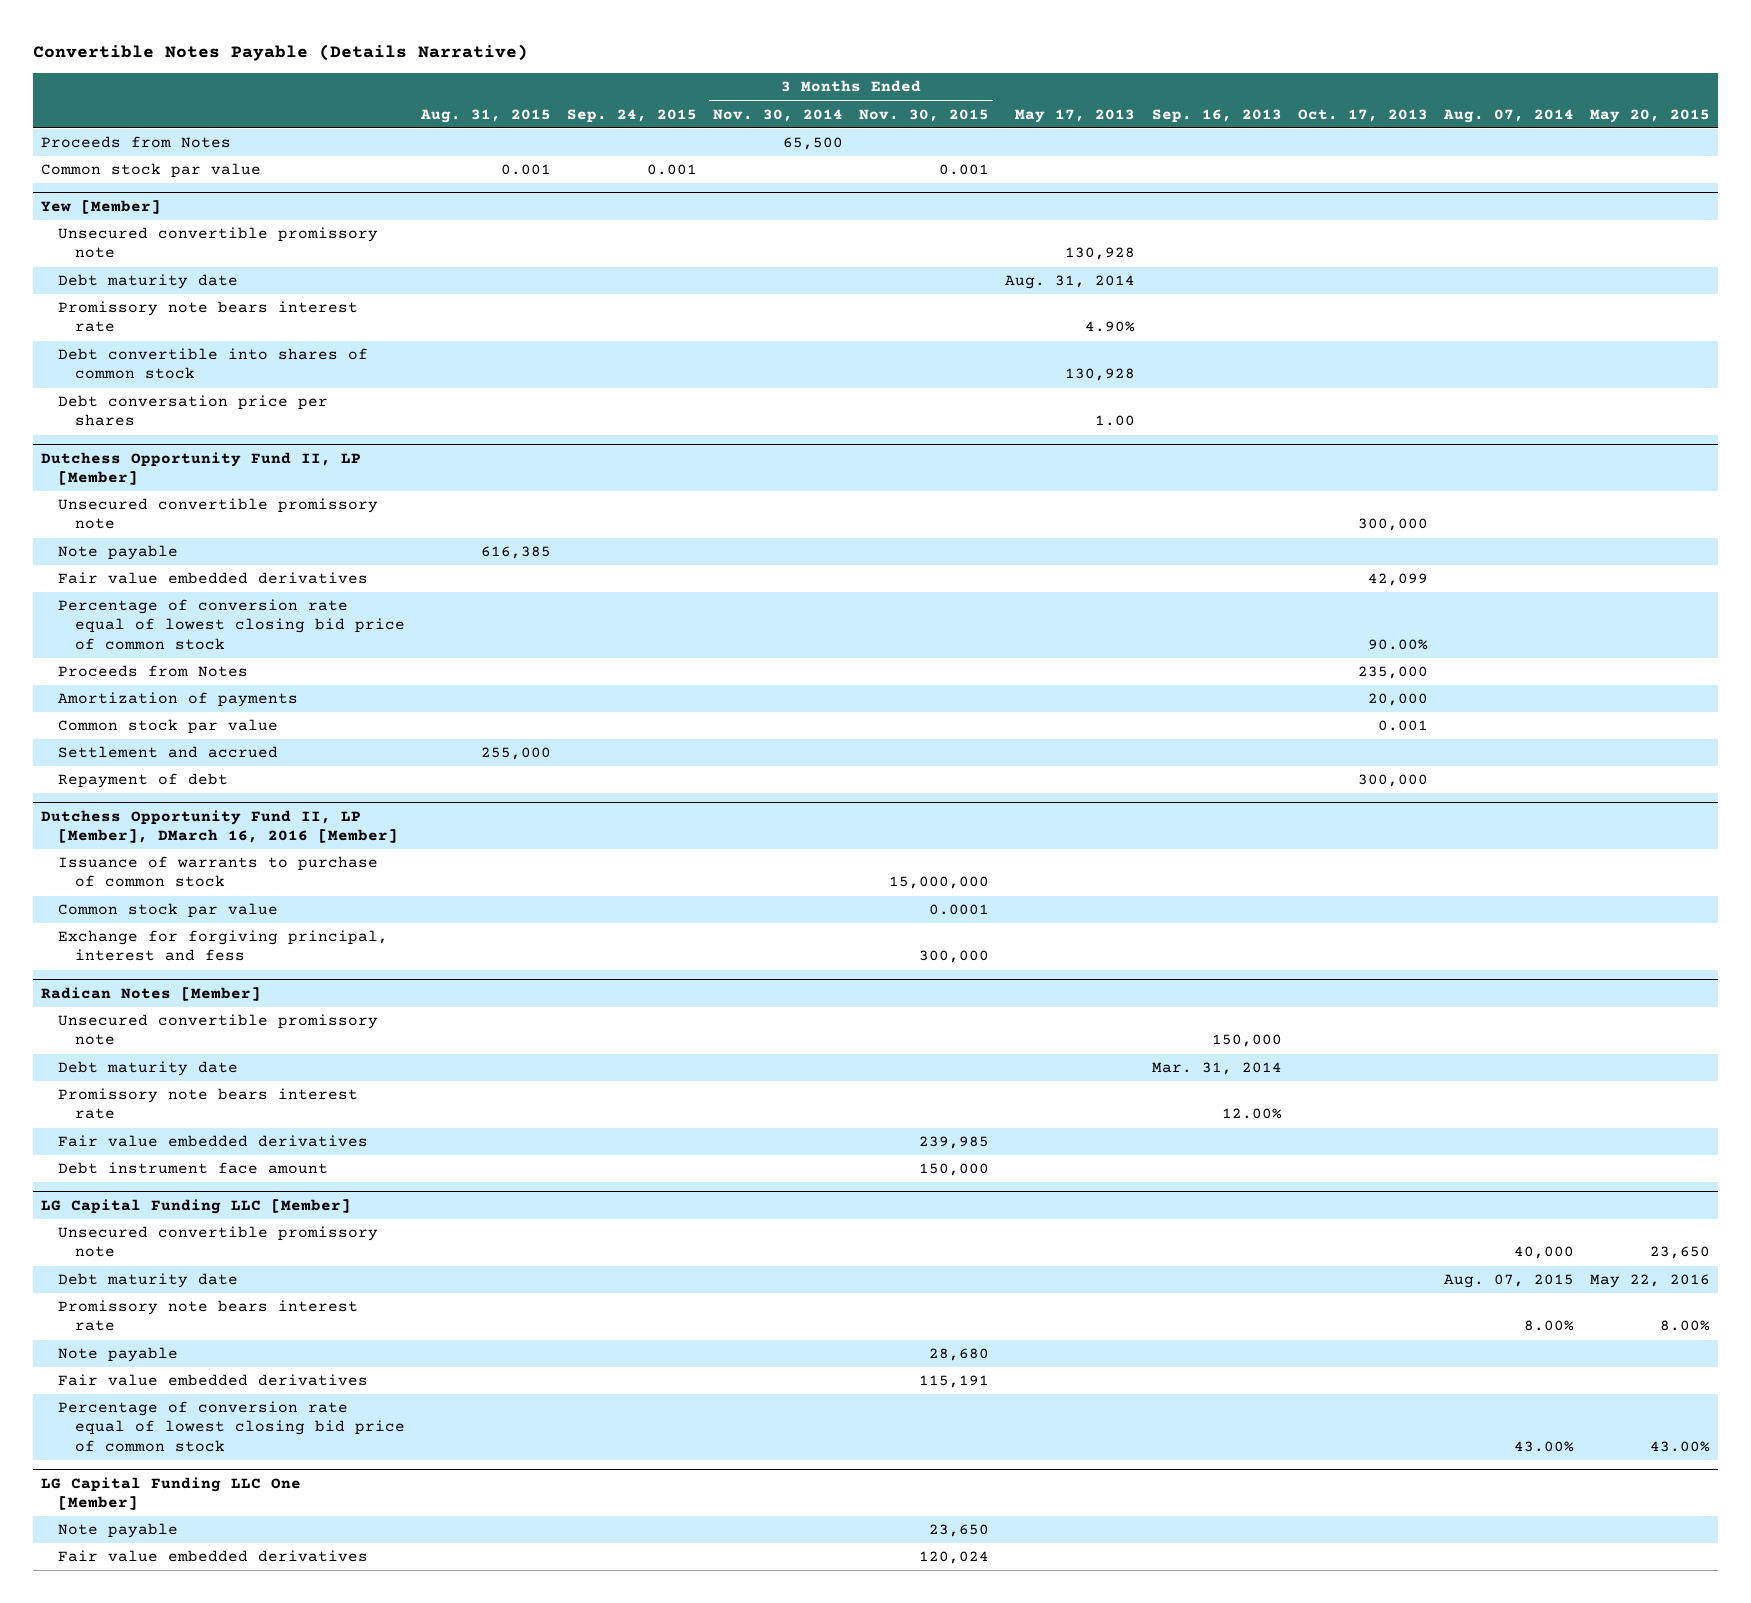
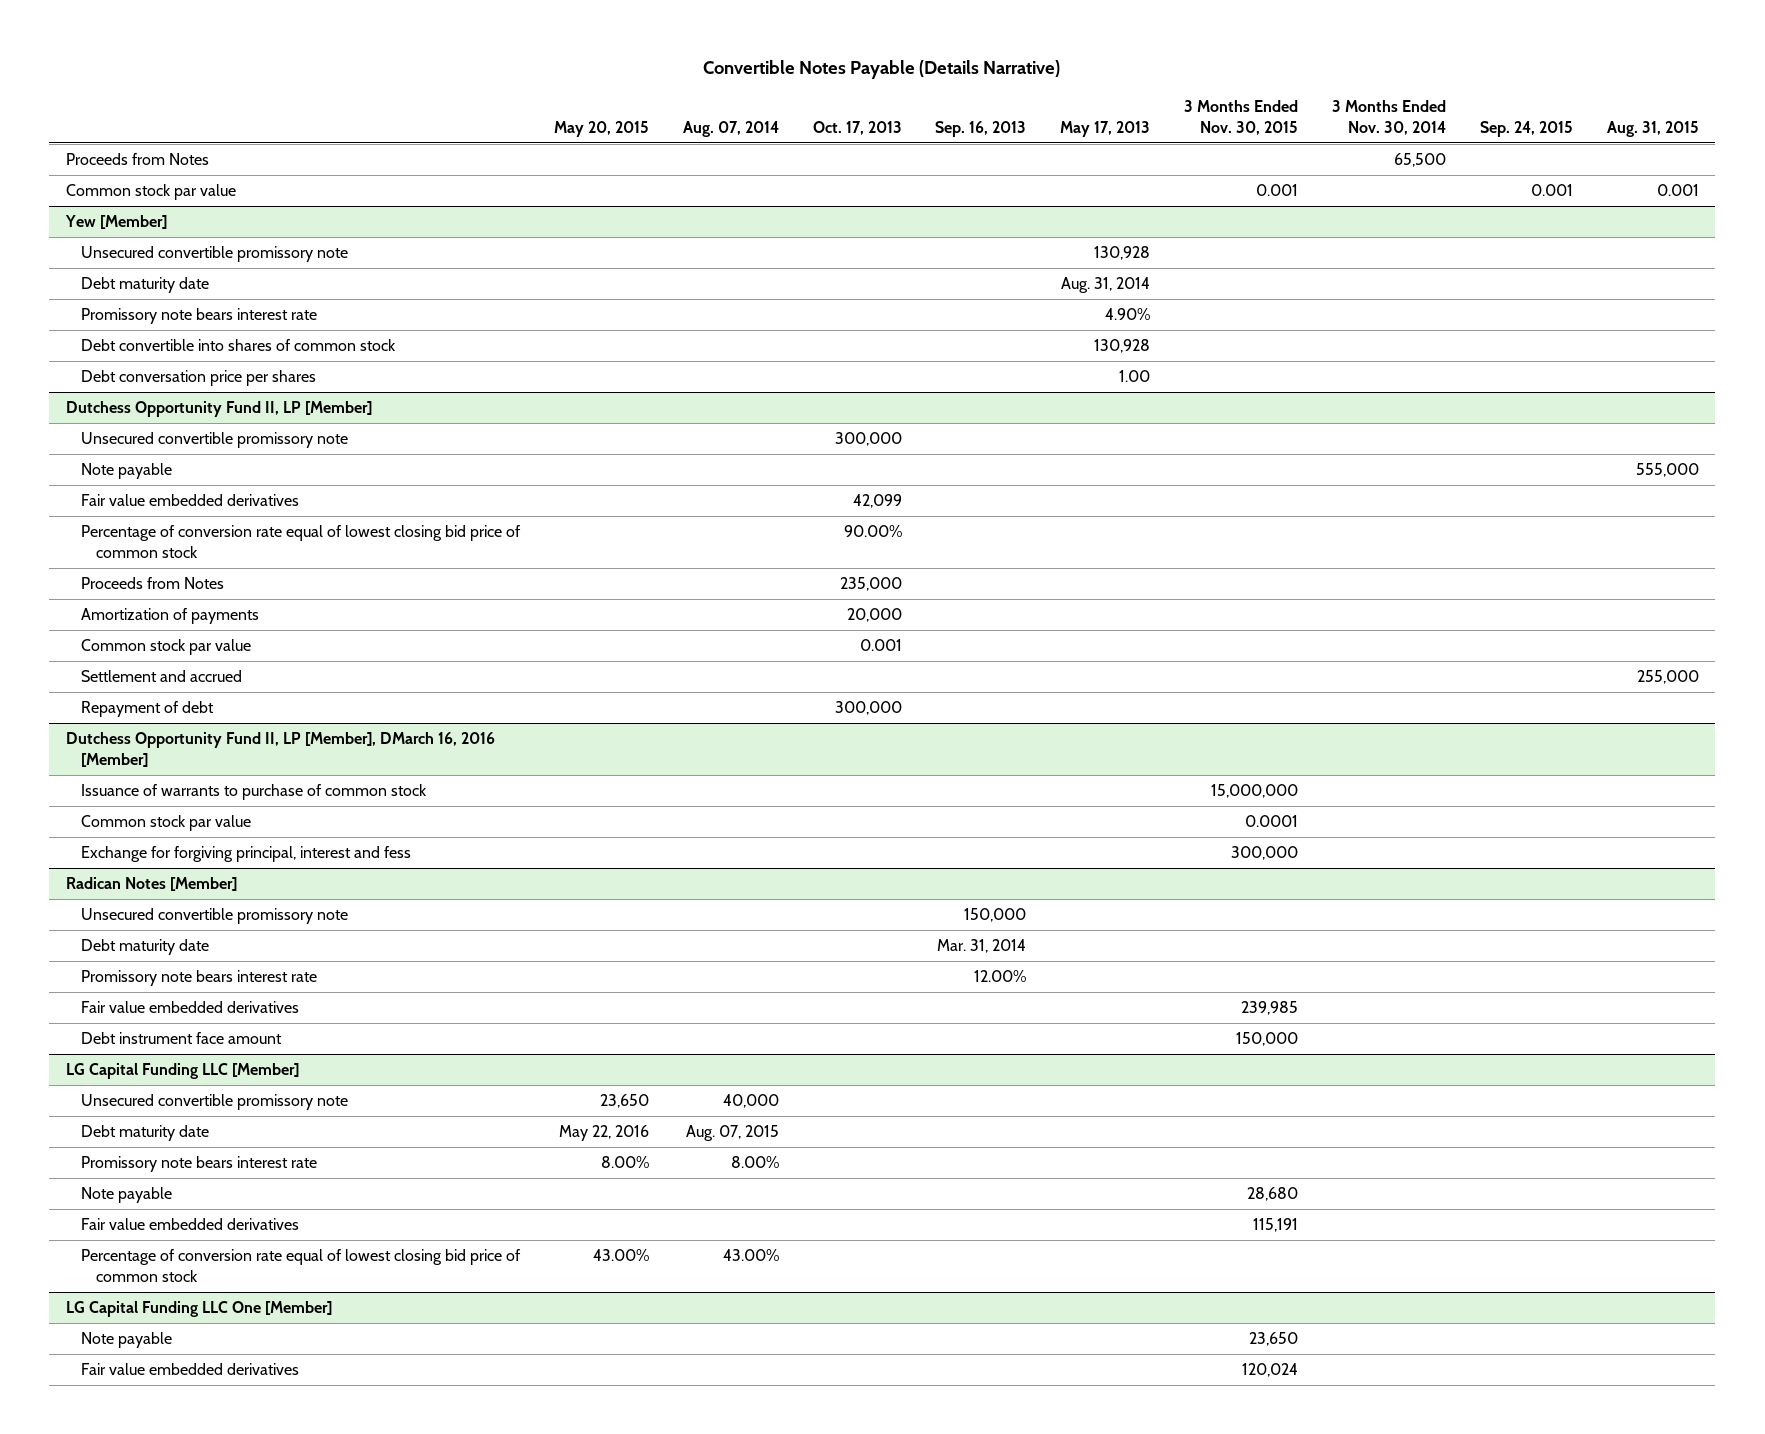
[480,546,551,560] 616,385 -> [1635,463,1699,478] 555,000

